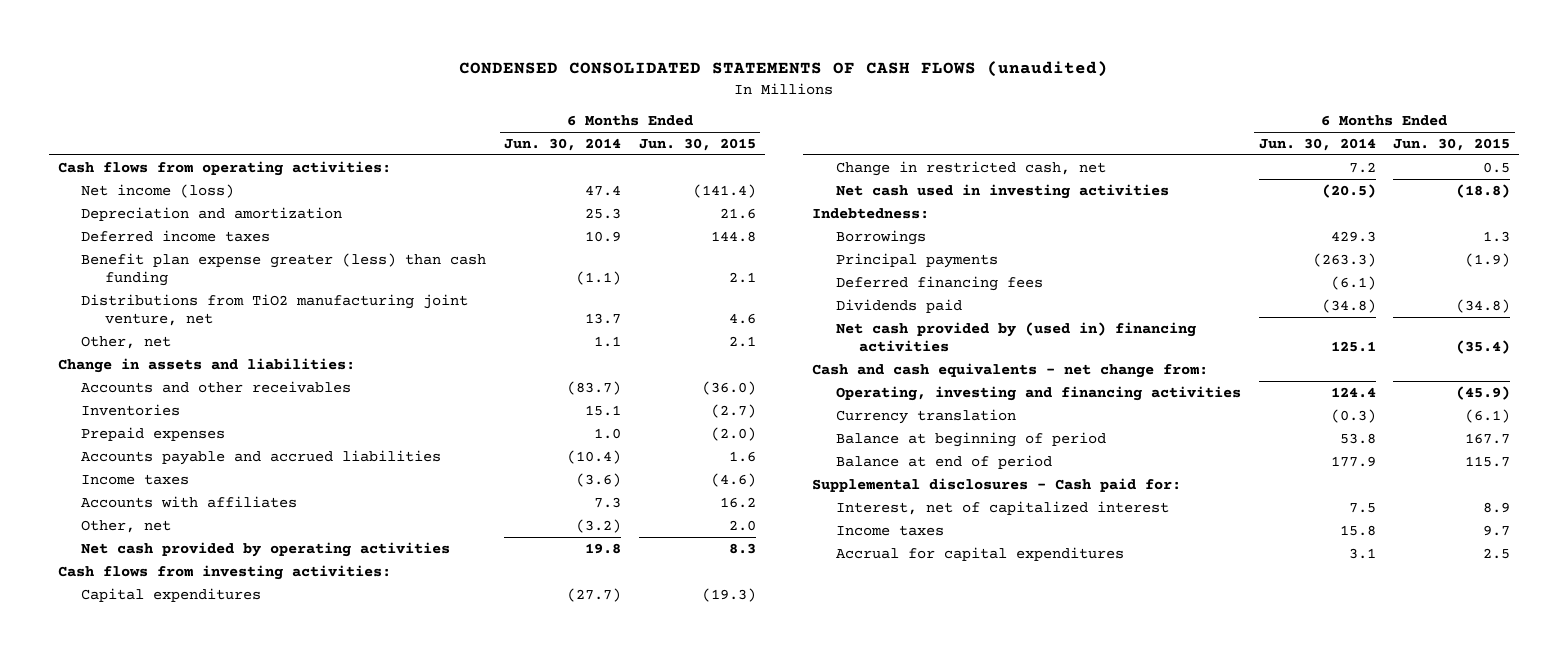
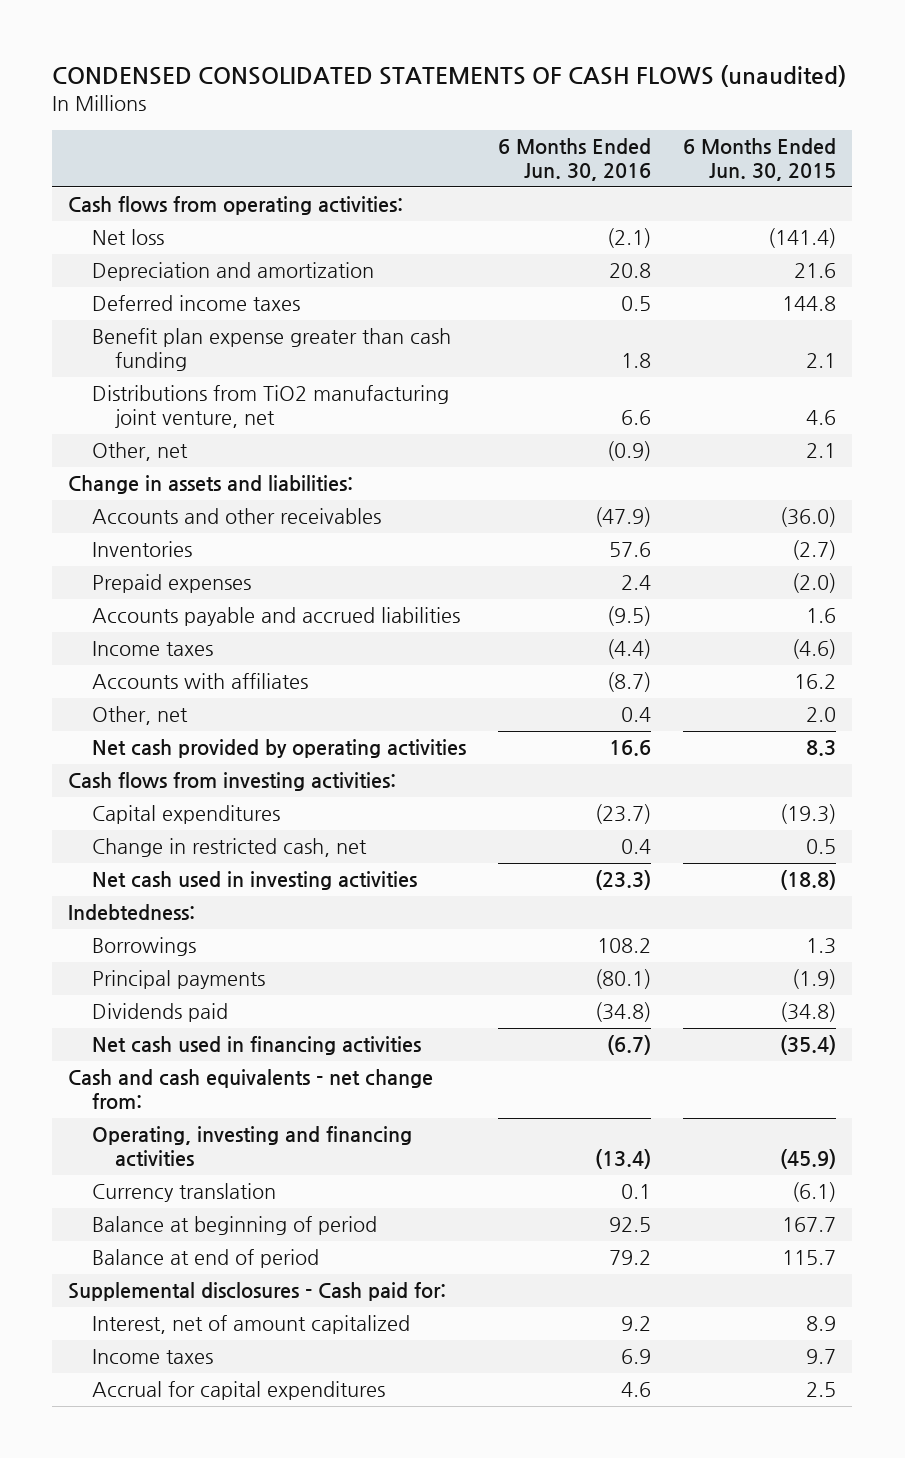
[504,137,622,151] Jun. 30, 2014 -> none
none -> [498,138,652,182] 6 Months Ended Jun. 30, 2016
[81,183,235,198] Net income (loss) -> [91,229,164,246] Net loss
[81,252,487,287] Benefit plan expense greater (less) than cash funding -> [91,328,451,372] Benefit plan expense greater than cash funding
[835,275,1043,291] Deferred financing fees -> none
[835,321,1196,353] Net cash provided by (used in) financing activities -> [91,1036,421,1056] Net cash used in financing activities
[835,500,1169,515] Interest, net of capitalized interest -> [91,1315,410,1335] Interest, net of amount capitalized

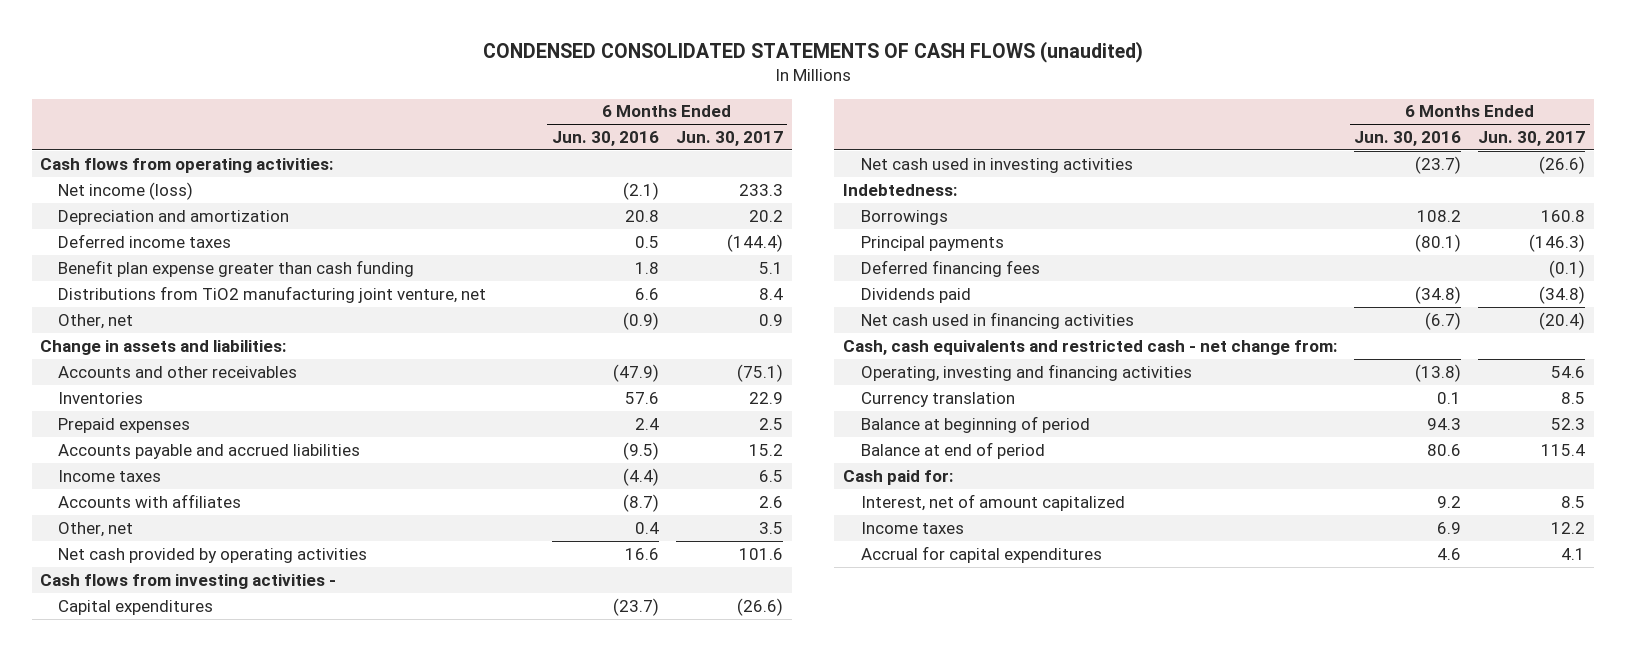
[683,138,837,182] 6 Months Ended Jun. 30, 2015 -> none
none -> [675,131,783,147] Jun. 30, 2017
[91,229,164,246] Net loss -> [58,181,194,200] Net income (loss)
[68,772,397,792] Cash flows from investing activities: -> [40,573,337,589] Cash flows from investing activities -
[91,838,367,858] Change in restricted cash, net -> none
[595,870,652,891] (23.3) -> [1415,155,1462,174] (23.7)
none -> [860,259,1040,277] Deferred financing fees
[68,1069,434,1110] Cash and cash equivalents - net change from: -> [842,339,1337,355] Cash, cash equivalents and restricted cash - net change from:
[595,1149,652,1170] (13.4) -> [1415,363,1462,382] (13.8)
[609,1217,652,1233] 92.5 -> [1427,417,1462,430] 94.3
[609,1250,652,1266] 79.2 -> [1427,443,1462,456] 80.6
[68,1282,447,1302] Supplemental disclosures - Cash paid for: -> [842,469,953,485] Cash paid for:

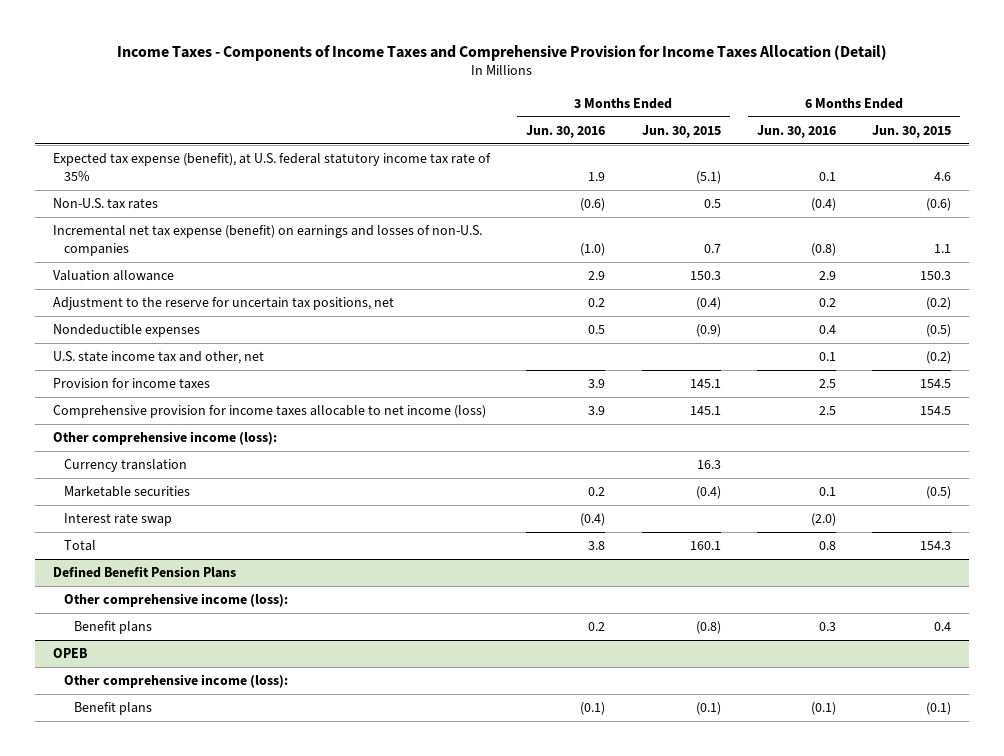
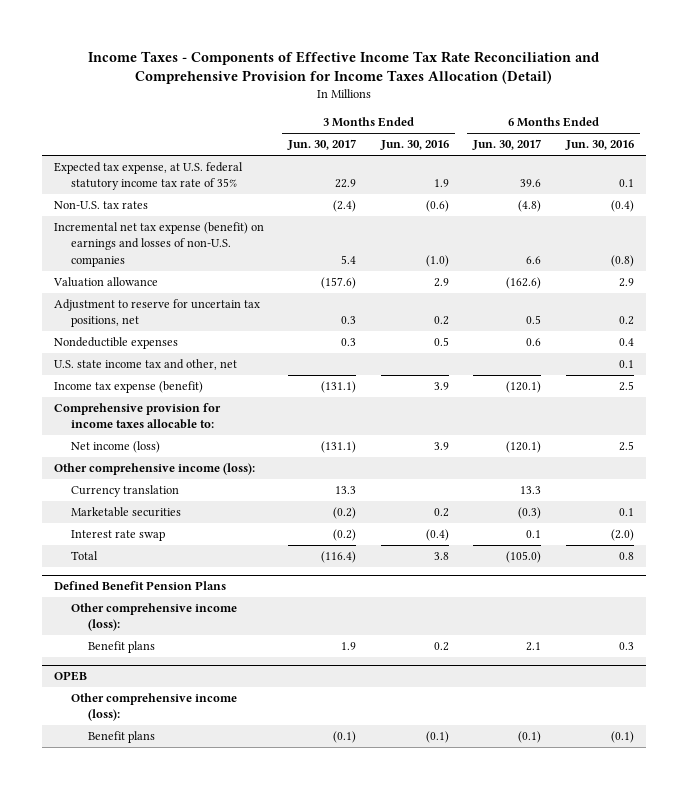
[117,44,888,61] Income Taxes - Components of Income Taxes and Comprehensive Provision for Income Taxes Allocation (Detail) -> [87,50,599,85] Income Taxes - Components of Effective Income Tax Rate Reconciliation and Comprehensive Provision for Income Taxes Allocation (Detail)
[641,124,721,138] Jun. 30, 2015 -> none
[872,124,952,138] Jun. 30, 2015 -> none
none -> [287,139,357,151] Jun. 30, 2017
none -> [472,139,542,151] Jun. 30, 2017
[52,153,491,181] Expected tax expense (benefit), at U.S. federal statutory income tax rate of 35% -> [54,162,244,191] Expected tax expense, at U.S. federal statutory income tax rate of 35%
[52,297,394,311] Adjustment to the reserve for uncertain tax positions, net -> [54,299,261,328] Adjustment to reserve for uncertain tax positions, net
[52,378,210,390] Provision for income taxes -> [54,381,204,394] Income tax expense (benefit)
none -> [54,403,222,430] Comprehensive provision for income taxes allocable to:
[52,405,486,419] Comprehensive provision for income taxes allocable to net income (loss) -> [71,441,161,454] Net income (loss)

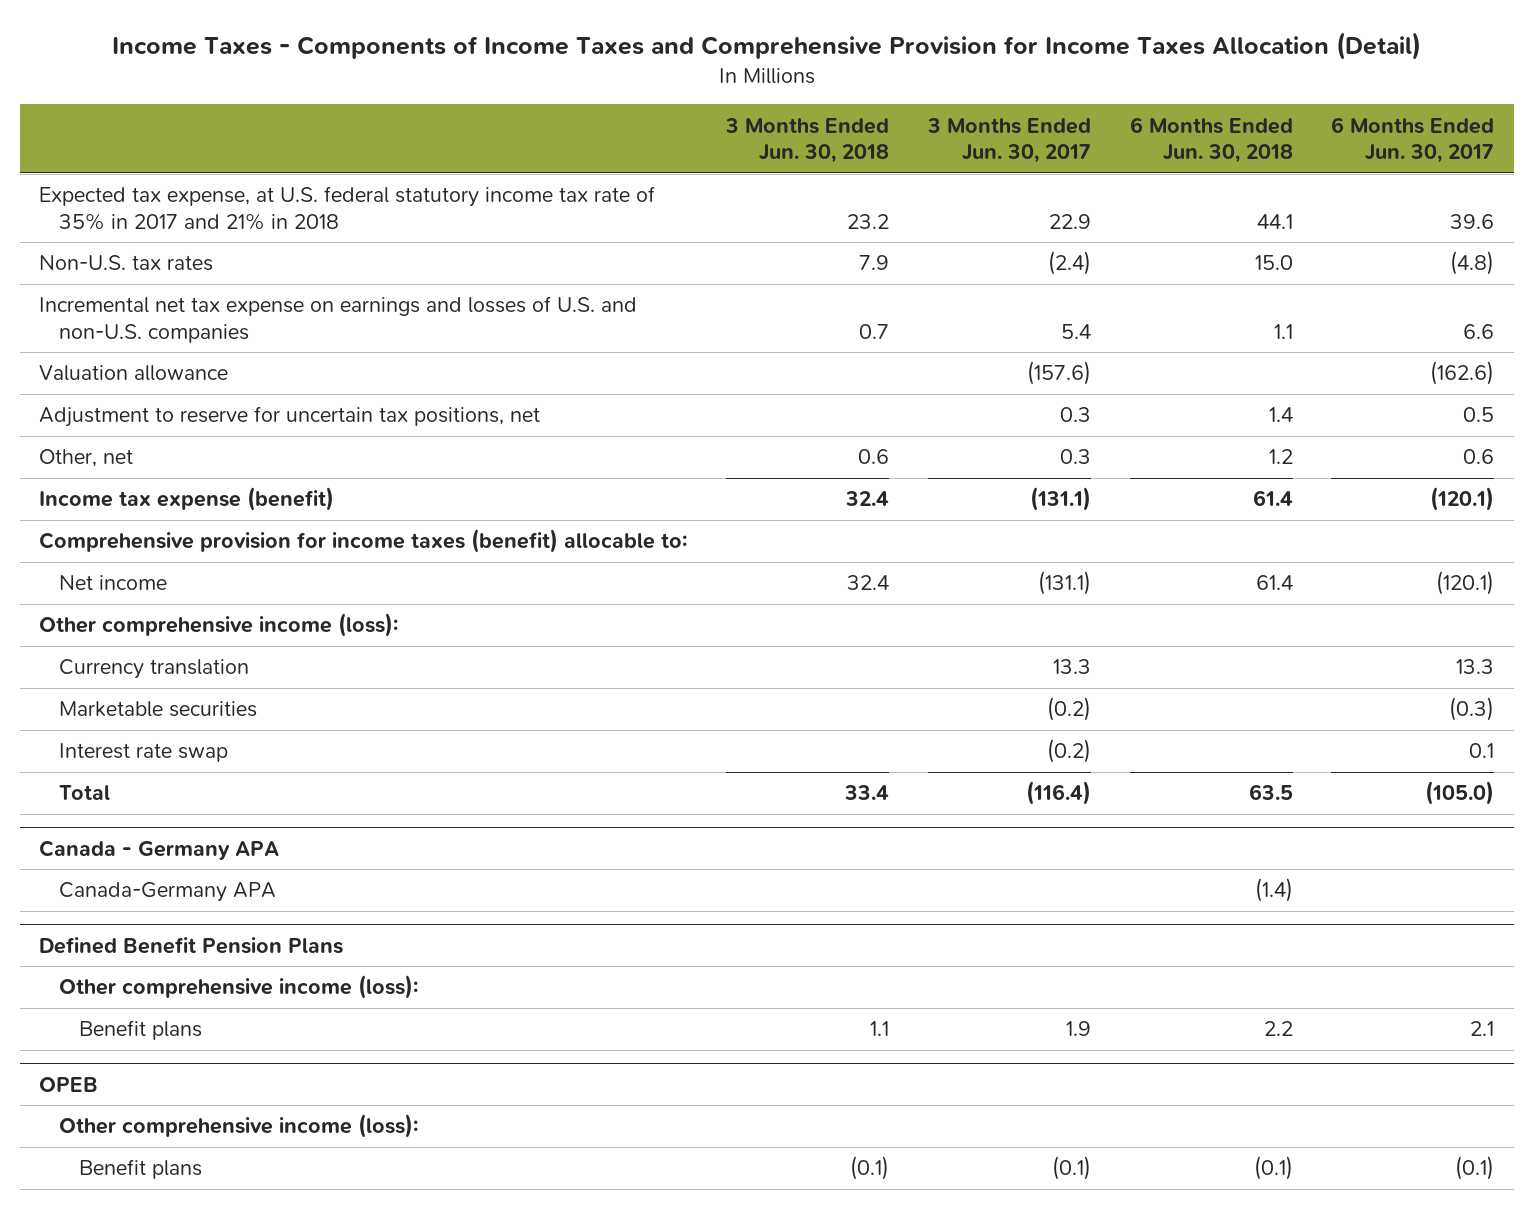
[87,50,599,85] Income Taxes - Components of Effective Income Tax Rate Reconciliation and Comprehensive Provision for Income Taxes Allocation (Detail) -> [111,31,1421,60] Income Taxes - Components of Income Taxes and Comprehensive Provision for Income Taxes Allocation (Detail)
[379,140,449,151] Jun. 30, 2016 -> none
[564,140,634,151] Jun. 30, 2016 -> none
none -> [725,117,890,164] 3 Months Ended Jun. 30, 2018
none -> [1129,116,1293,164] 6 Months Ended Jun. 30, 2018
[54,162,244,191] Expected tax expense, at U.S. federal statutory income tax rate of 35% -> [39,186,656,230] Expected tax expense, at U.S. federal statutory income tax rate of 35% in 2017 and 21% in 2018
[54,222,265,267] Incremental net tax expense (benefit) on earnings and losses of non-U.S. companies -> [39,296,638,343] Incremental net tax expense on earnings and losses of U.S. and non-U.S. companies
[54,337,179,350] Nondeductible expenses -> none
[54,359,238,371] U.S. state income tax and other, net -> none
none -> [39,449,134,468] Other, net
[54,403,222,430] Comprehensive provision for income taxes allocable to: -> [39,529,688,554] Comprehensive provision for income taxes (benefit) allocable to:
[71,441,161,454] Net income (loss) -> [59,575,168,591] Net income
none -> [39,839,280,860] Canada - Germany APA
none -> [59,882,277,903] Canada-Germany APA

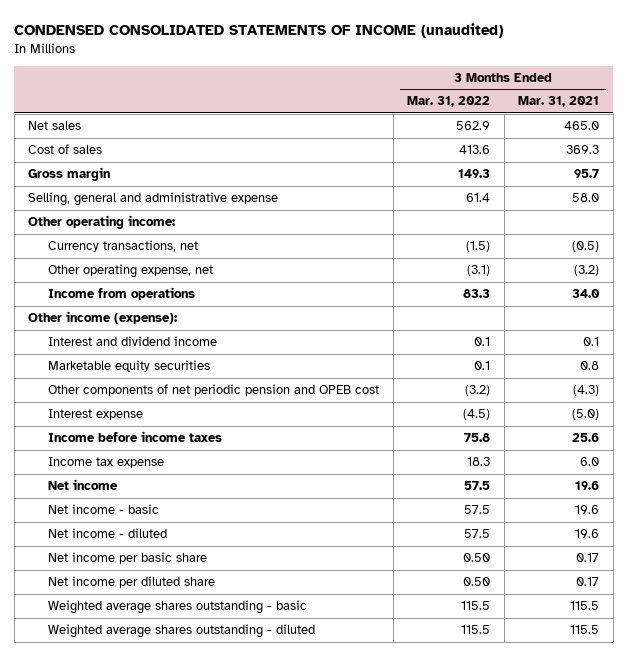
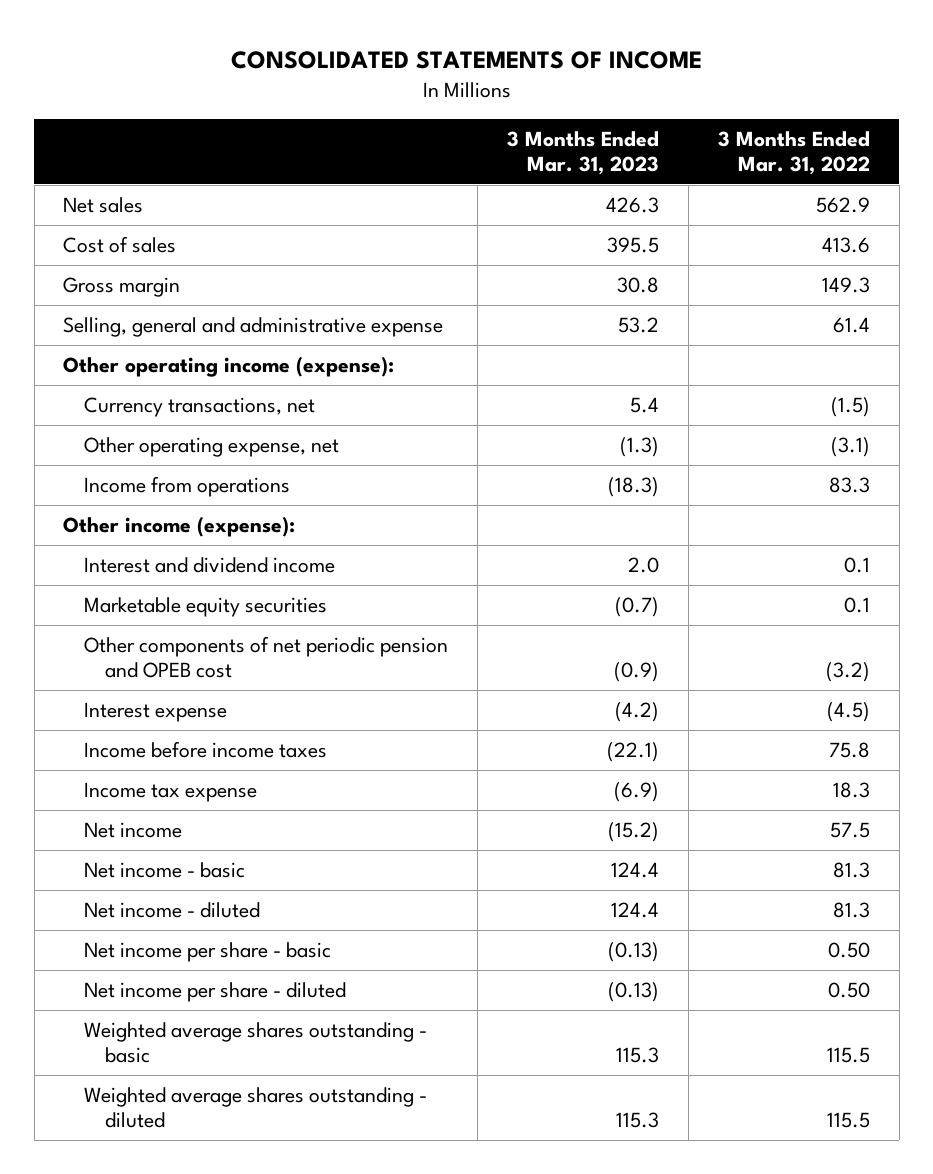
[14,22,504,38] CONDENSED CONSOLIDATED STATEMENTS OF INCOME (unaudited) -> [230,50,702,69] CONSOLIDATED STATEMENTS OF INCOME
[518,96,600,108] Mar. 31, 2021 -> none
none -> [506,130,659,175] 3 Months Ended Mar. 31, 2023
[28,215,176,230] Other operating income: -> [63,356,395,378] Other operating income (expense):
[464,505,491,515] 57.5 -> [832,862,870,879] 81.3
[464,529,491,539] 57.5 -> [832,902,870,919] 81.3
[48,552,208,565] Net income per basic share -> [84,942,332,963] Net income per share - basic
[48,576,216,589] Net income per diluted share -> [84,982,347,1003] Net income per share - diluted

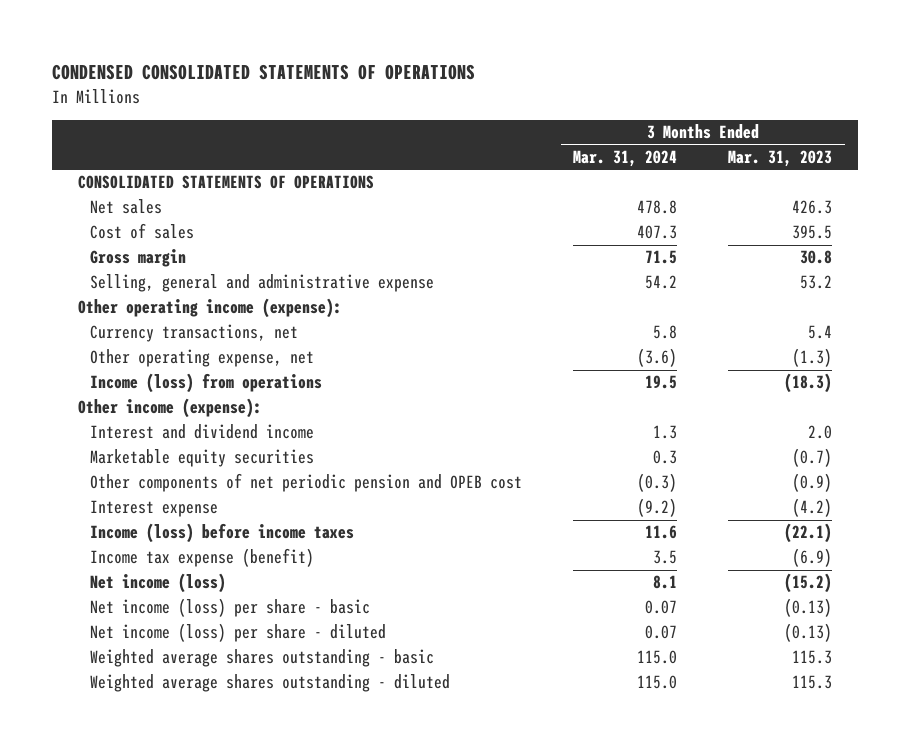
[230,50,702,69] CONSOLIDATED STATEMENTS OF INCOME -> [52,64,476,81] CONDENSED CONSOLIDATED STATEMENTS OF OPERATIONS
[717,130,870,175] 3 Months Ended Mar. 31, 2022 -> none
none -> [573,150,678,168] Mar. 31, 2024
none -> [77,175,374,190] CONSOLIDATED STATEMENTS OF OPERATIONS
[84,476,291,498] Income from operations -> [90,373,323,394] Income (loss) from operations
[84,862,246,879] Net income - basic -> none
[84,902,261,919] Net income - diluted -> none
[84,741,328,759] Income before income taxes -> [90,523,355,544] Income (loss) before income taxes
[84,782,258,803] Income tax expense -> [90,548,315,568] Income tax expense (benefit)
[84,822,183,839] Net income -> [90,573,227,594] Net income (loss)
[84,942,332,963] Net income per share - basic -> [90,598,371,618] Net income (loss) per share - basic
[84,982,347,1003] Net income per share - diluted -> [90,623,387,643] Net income (loss) per share - diluted

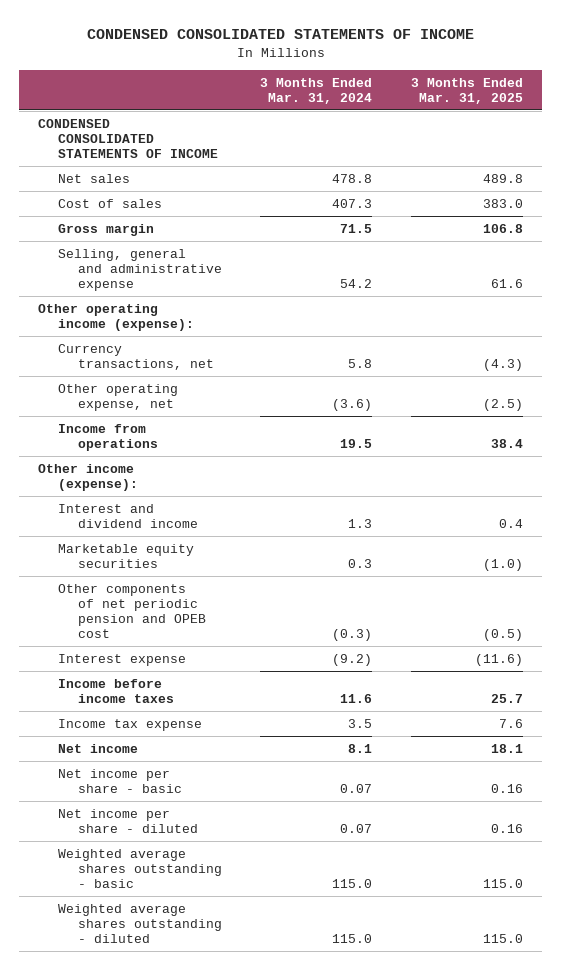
[52,64,476,81] CONDENSED CONSOLIDATED STATEMENTS OF OPERATIONS -> [86,29,474,40] CONDENSED CONSOLIDATED STATEMENTS OF INCOME
[728,150,833,168] Mar. 31, 2023 -> none
none -> [410,77,523,104] 3 Months Ended Mar. 31, 2025
[77,175,374,190] CONSOLIDATED STATEMENTS OF OPERATIONS -> [38,118,219,159] CONDENSED CONSOLIDATED STATEMENTS OF INCOME
[90,373,323,394] Income (loss) from operations -> [58,423,158,451] Income from operations
[90,523,355,544] Income (loss) before income taxes -> [58,678,174,703] Income before income taxes
[90,548,315,568] Income tax expense (benefit) -> [58,718,203,731] Income tax expense
[90,573,227,594] Net income (loss) -> [58,743,139,753] Net income
[90,598,371,618] Net income (loss) per share - basic -> [58,768,182,793] Net income per share - basic
[90,623,387,643] Net income (loss) per share - diluted -> [58,808,198,833] Net income per share - diluted

